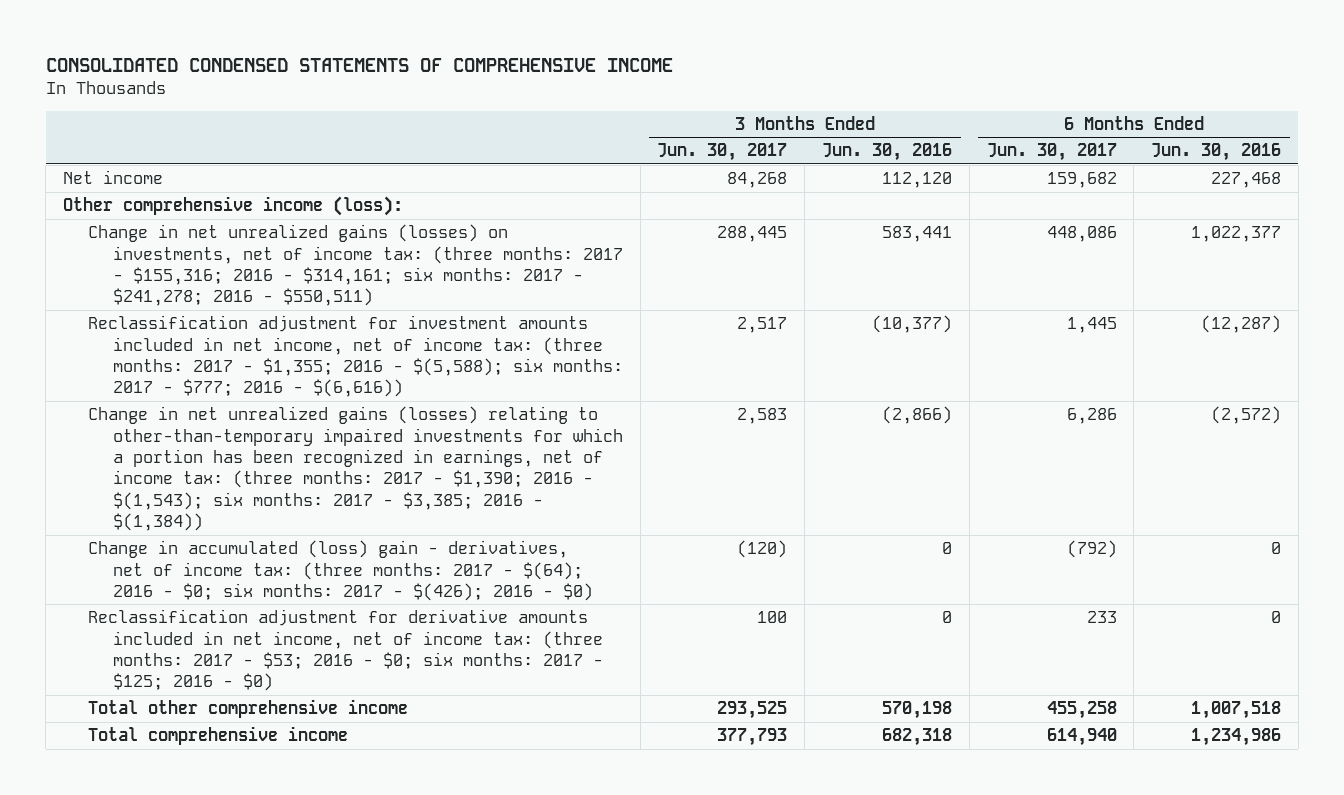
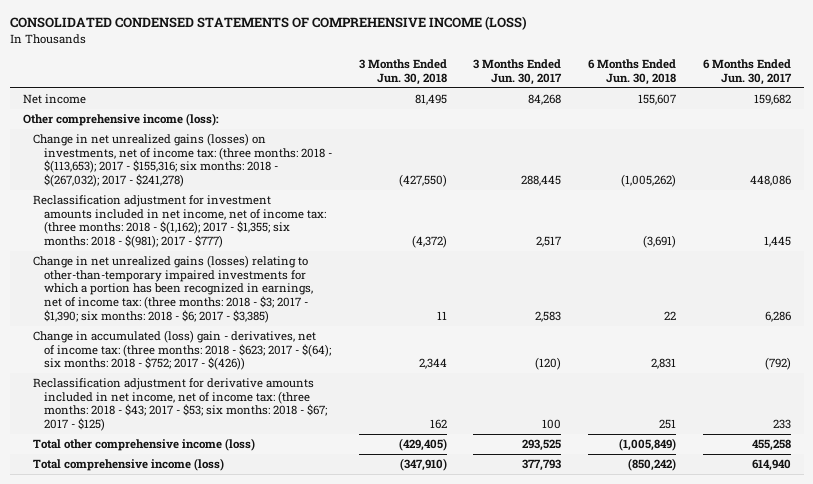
[45,57,673,72] CONSOLIDATED CONDENSED STATEMENTS OF COMPREHENSIVE INCOME -> [9,16,527,31] CONSOLIDATED CONDENSED STATEMENTS OF COMPREHENSIVE INCOME (LOSS)
[822,143,953,162] Jun. 30, 2016 -> none
[1151,143,1282,162] Jun. 30, 2016 -> none
none -> [358,59,447,86] 3 Months Ended Jun. 30, 2018
none -> [587,59,676,86] 6 Months Ended Jun. 30, 2018
[88,224,623,307] Change in net unrealized gains (losses) on investments, net of income tax: (three months: 2017 - $155,316; 2016 - $314,161; six months: 2017 - $241,278; 2016 - $550,511) -> [33,133,333,188] Change in net unrealized gains (losses) on investments, net of income tax: (three months: 2018 - $(113,653); 2017 - $155,316; six months: 2018 - $(267,032); 2017 - $241,278)
[88,315,623,398] Reclassification adjustment for investment amounts included in net income, net of income tax: (three months: 2017 - $1,355; 2016 - $(5,588); six months: 2017 - $777; 2016 - $(6,616)) -> [33,195,327,249] Reclassification adjustment for investment amounts included in net income, net of income tax: (three months: 2018 - $(1,162); 2017 - $1,355; six months: 2018 - $(981); 2017 - $777)
[88,406,623,532] Change in net unrealized gains (losses) relating to other-than-temporary impaired investments for which a portion has been recognized in earnings, net of income tax: (three months: 2017 - $1,390; 2016 - $(1,543); six months: 2017 - $3,385; 2016 - $(1,384)) -> [33,255,314,323] Change in net unrealized gains (losses) relating to other-than-temporary impaired investments for which a portion has been recognized in earnings, net of income tax: (three months: 2018 - $3; 2017 - $1,390; six months: 2018 - $6; 2017 - $3,385)
[88,540,593,601] Change in accumulated (loss) gain - derivatives, net of income tax: (three months: 2017 - $(64); 2016 - $0; six months: 2017 - $(426); 2016 - $0) -> [33,330,332,371] Change in accumulated (loss) gain - derivatives, net of income tax: (three months: 2018 - $623; 2017 - $(64); six months: 2018 - $752; 2017 - $(426))
[88,609,603,692] Reclassification adjustment for derivative amounts included in net income, net of income tax: (three months: 2017 - $53; 2016 - $0; six months: 2017 - $125; 2016 - $0) -> [33,378,328,432] Reclassification adjustment for derivative amounts included in net income, net of income tax: (three months: 2018 - $43; 2017 - $53; six months: 2018 - $67; 2017 - $125)
[88,699,409,719] Total other comprehensive income -> [33,438,256,452] Total other comprehensive income (loss)
[88,726,349,746] Total comprehensive income -> [33,458,225,472] Total comprehensive income (loss)

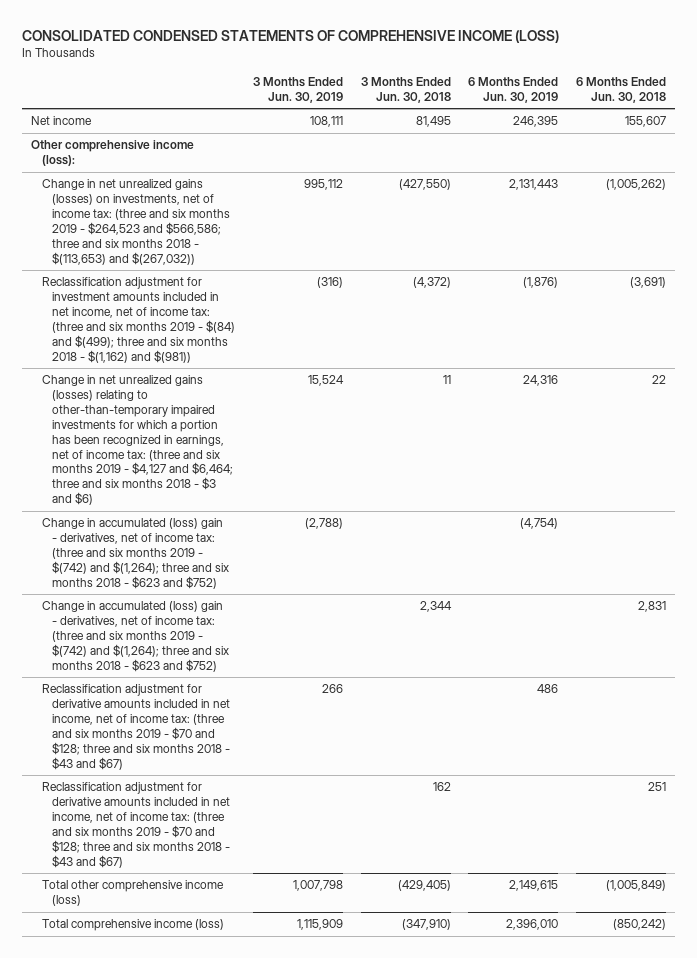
[473,59,563,86] 3 Months Ended Jun. 30, 2017 -> none
[702,59,792,86] 6 Months Ended Jun. 30, 2017 -> none
none -> [252,77,343,103] 3 Months Ended Jun. 30, 2019
none -> [468,77,559,103] 6 Months Ended Jun. 30, 2019
[33,133,333,188] Change in net unrealized gains (losses) on investments, net of income tax: (three months: 2018 - $(113,653); 2017 - $155,316; six months: 2018 - $(267,032); 2017 - $241,278) -> [41,179,231,265] Change in net unrealized gains (losses) on investments, net of income tax: (three and six months 2019 - $264,523 and $566,586; three and six months 2018 - $(113,653) and $(267,032))
[33,195,327,249] Reclassification adjustment for investment amounts included in net income, net of income tax: (three months: 2018 - $(1,162); 2017 - $1,355; six months: 2018 - $(981); 2017 - $777) -> [41,277,236,363] Reclassification adjustment for investment amounts included in net income, net of income tax: (three and six months 2019 - $(84) and $(499); three and six months 2018 - $(1,162) and $(981))
[33,255,314,323] Change in net unrealized gains (losses) relating to other-than-temporary impaired investments for which a portion has been recognized in earnings, net of income tax: (three months: 2018 - $3; 2017 - $1,390; six months: 2018 - $6; 2017 - $3,385) -> [41,375,234,506] Change in net unrealized gains (losses) relating to other-than-temporary impaired investments for which a portion has been recognized in earnings, net of income tax: (three and six months 2019 - $4,127 and $6,464; three and six months 2018 - $3 and $6)
none -> [41,518,230,589] Change in accumulated (loss) gain - derivatives, net of income tax: (three and six months 2019 - $(742) and $(1,264); three and six months 2018 - $623 and $752)
[33,330,332,371] Change in accumulated (loss) gain - derivatives, net of income tax: (three months: 2018 - $623; 2017 - $(64); six months: 2018 - $752; 2017 - $(426)) -> [41,601,230,672] Change in accumulated (loss) gain - derivatives, net of income tax: (three and six months 2019 - $(742) and $(1,264); three and six months 2018 - $623 and $752)
none -> [41,684,231,770] Reclassification adjustment for derivative amounts included in net income, net of income tax: (three and six months 2019 - $70 and $128; three and six months 2018 - $43 and $67)
[33,378,328,432] Reclassification adjustment for derivative amounts included in net income, net of income tax: (three months: 2018 - $43; 2017 - $53; six months: 2018 - $67; 2017 - $125) -> [41,782,231,868] Reclassification adjustment for derivative amounts included in net income, net of income tax: (three and six months 2019 - $70 and $128; three and six months 2018 - $43 and $67)

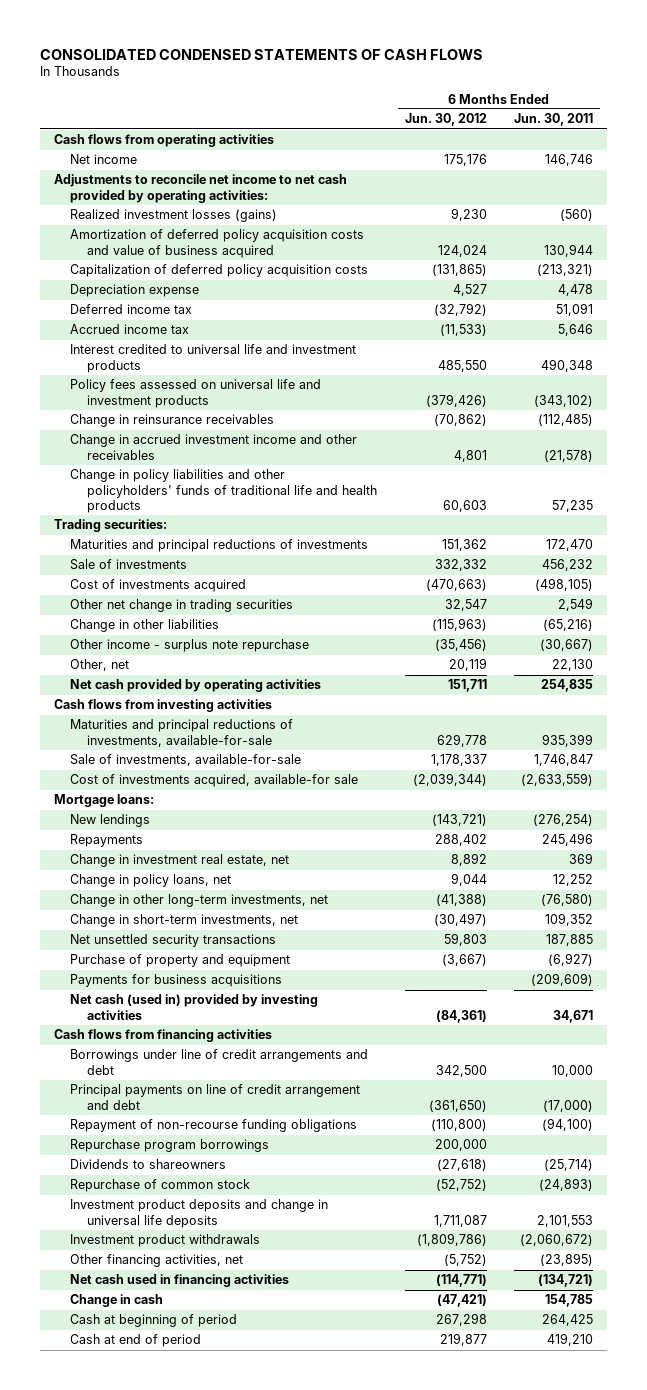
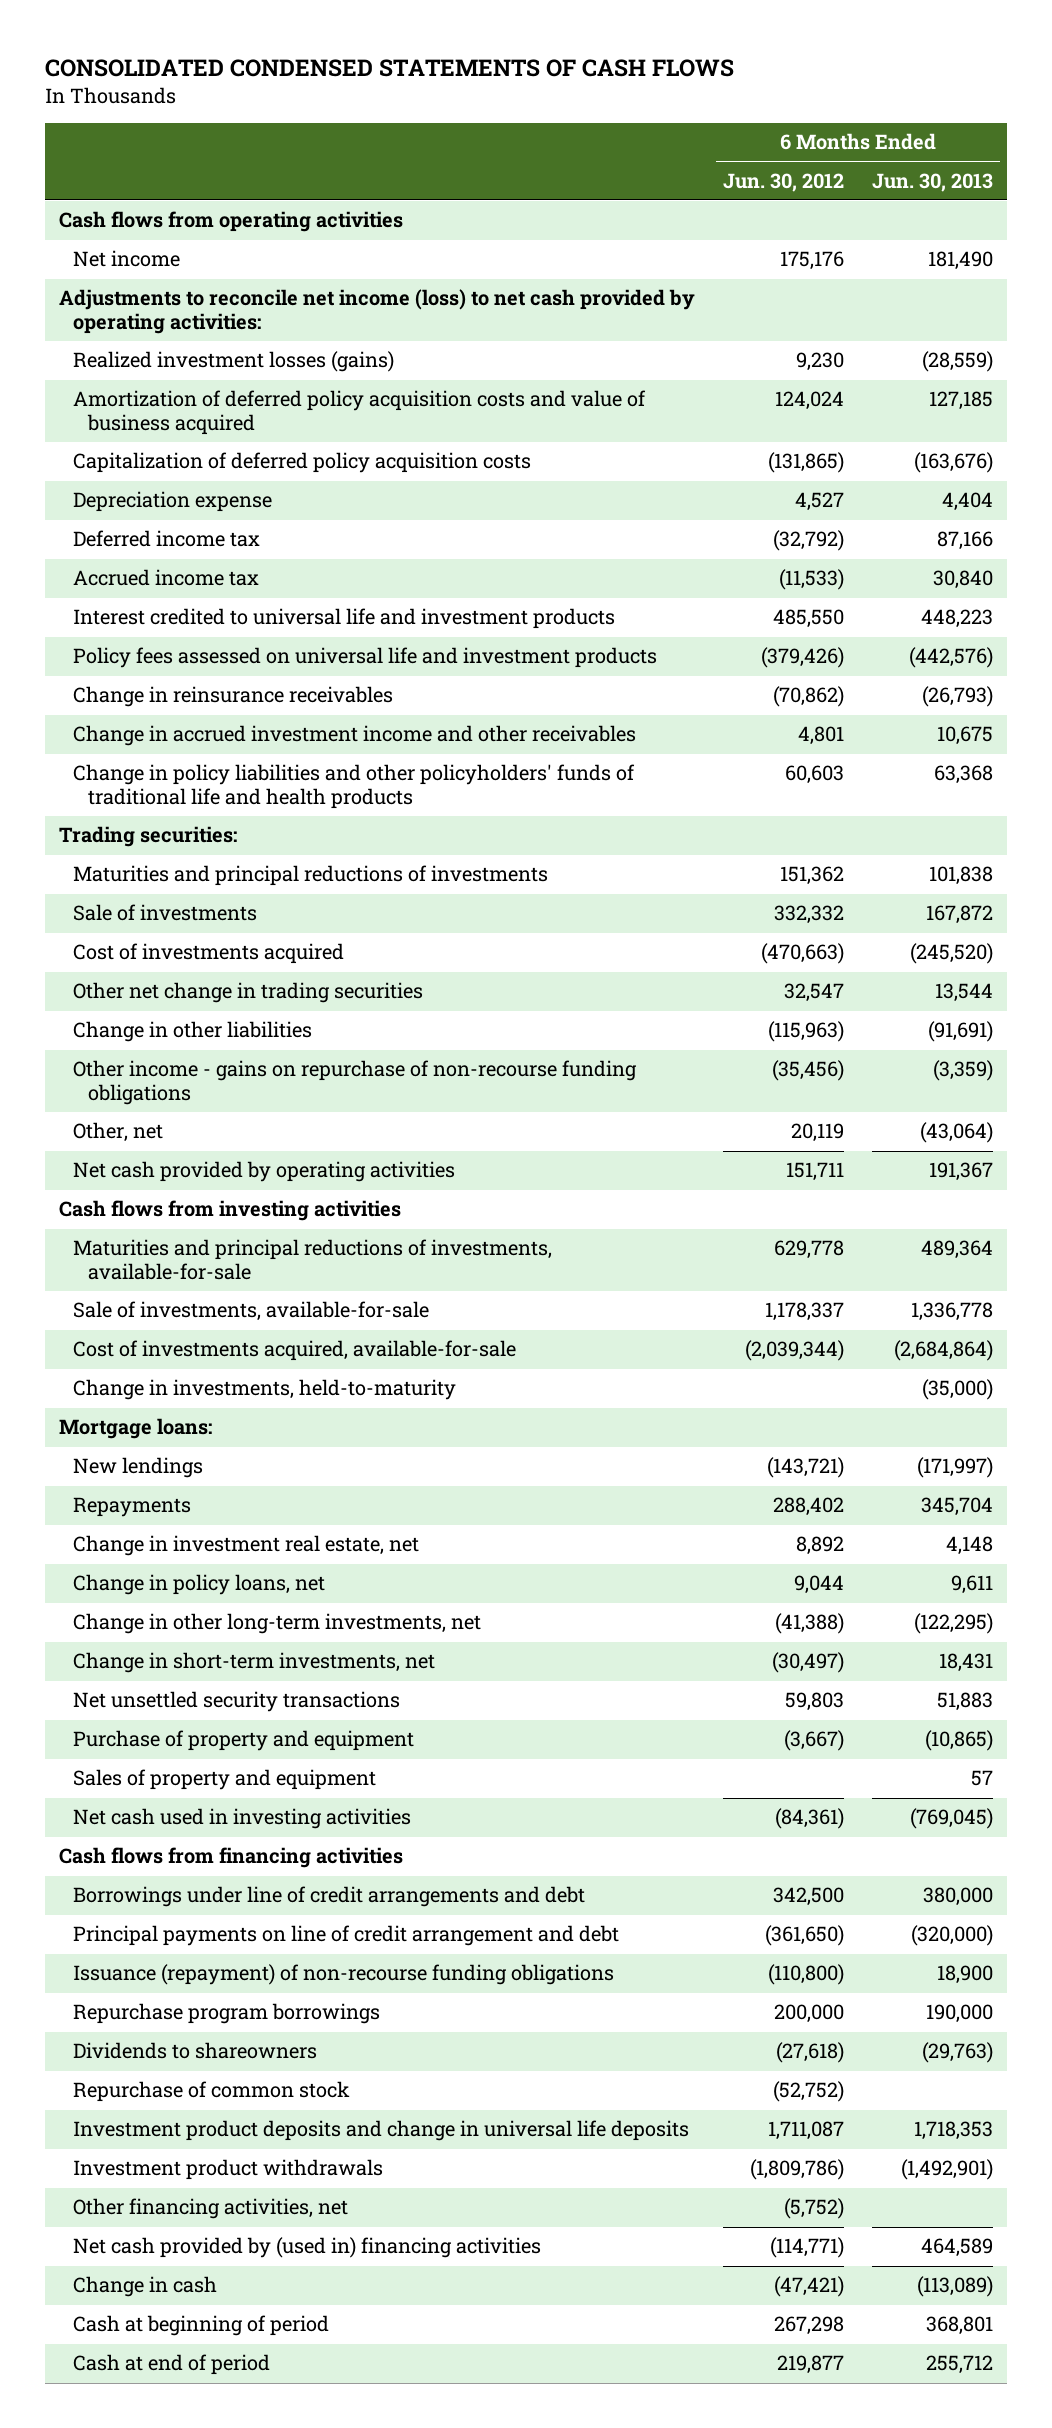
[514,113,594,127] Jun. 30, 2011 -> none
none -> [871,172,993,192] Jun. 30, 2013
[53,174,347,203] Adjustments to reconcile net income to net cash provided by operating activities: -> [58,289,695,335] Adjustments to reconcile net income (loss) to net cash provided by operating activities:
[70,639,310,653] Other income - surplus note repurchase -> [73,1060,638,1106] Other income - gains on repurchase of non-recourse funding obligations
[70,774,359,788] Cost of investments acquired, available-for sale -> [73,1340,517,1362] Cost of investments acquired, available-for-sale
none -> [73,1379,457,1401] Change in investments, held-to-maturity
[70,974,283,988] Payments for business acquisitions -> none
none -> [73,1769,377,1791] Sales of property and equipment
[70,994,319,1020] Net cash (used in) provided by investing activities -> [73,1808,412,1830] Net cash used in investing activities
[70,1119,358,1133] Repayment of non-recourse funding obligations -> [73,1964,615,1986] Issuance (repayment) of non-recourse funding obligations
[70,1274,290,1288] Net cash used in financing activities -> [73,2237,542,2259] Net cash provided by (used in) financing activities

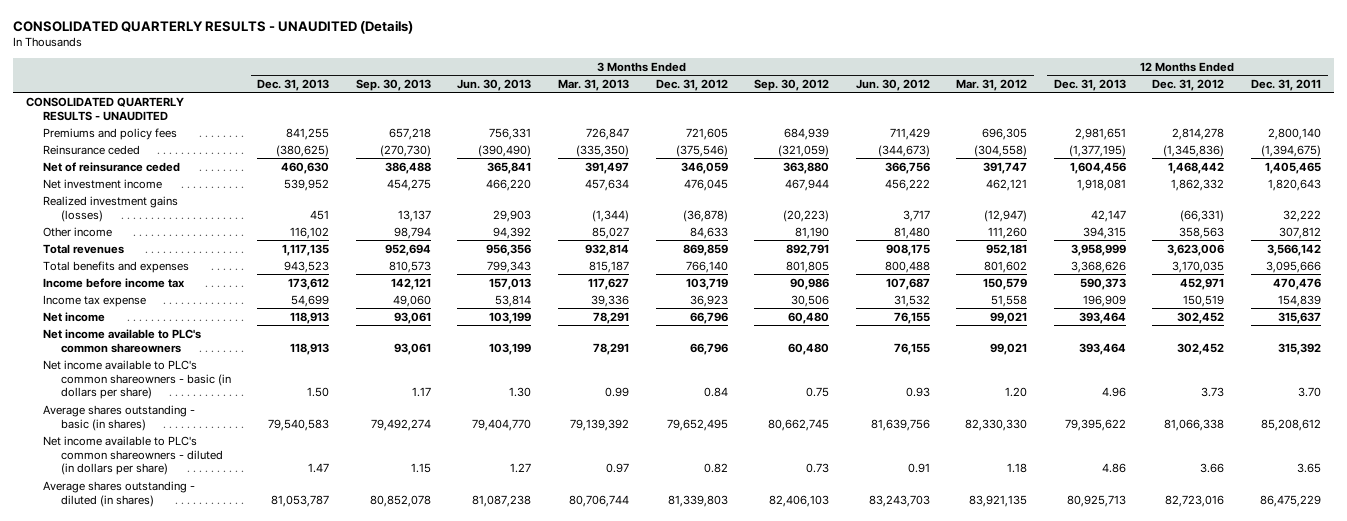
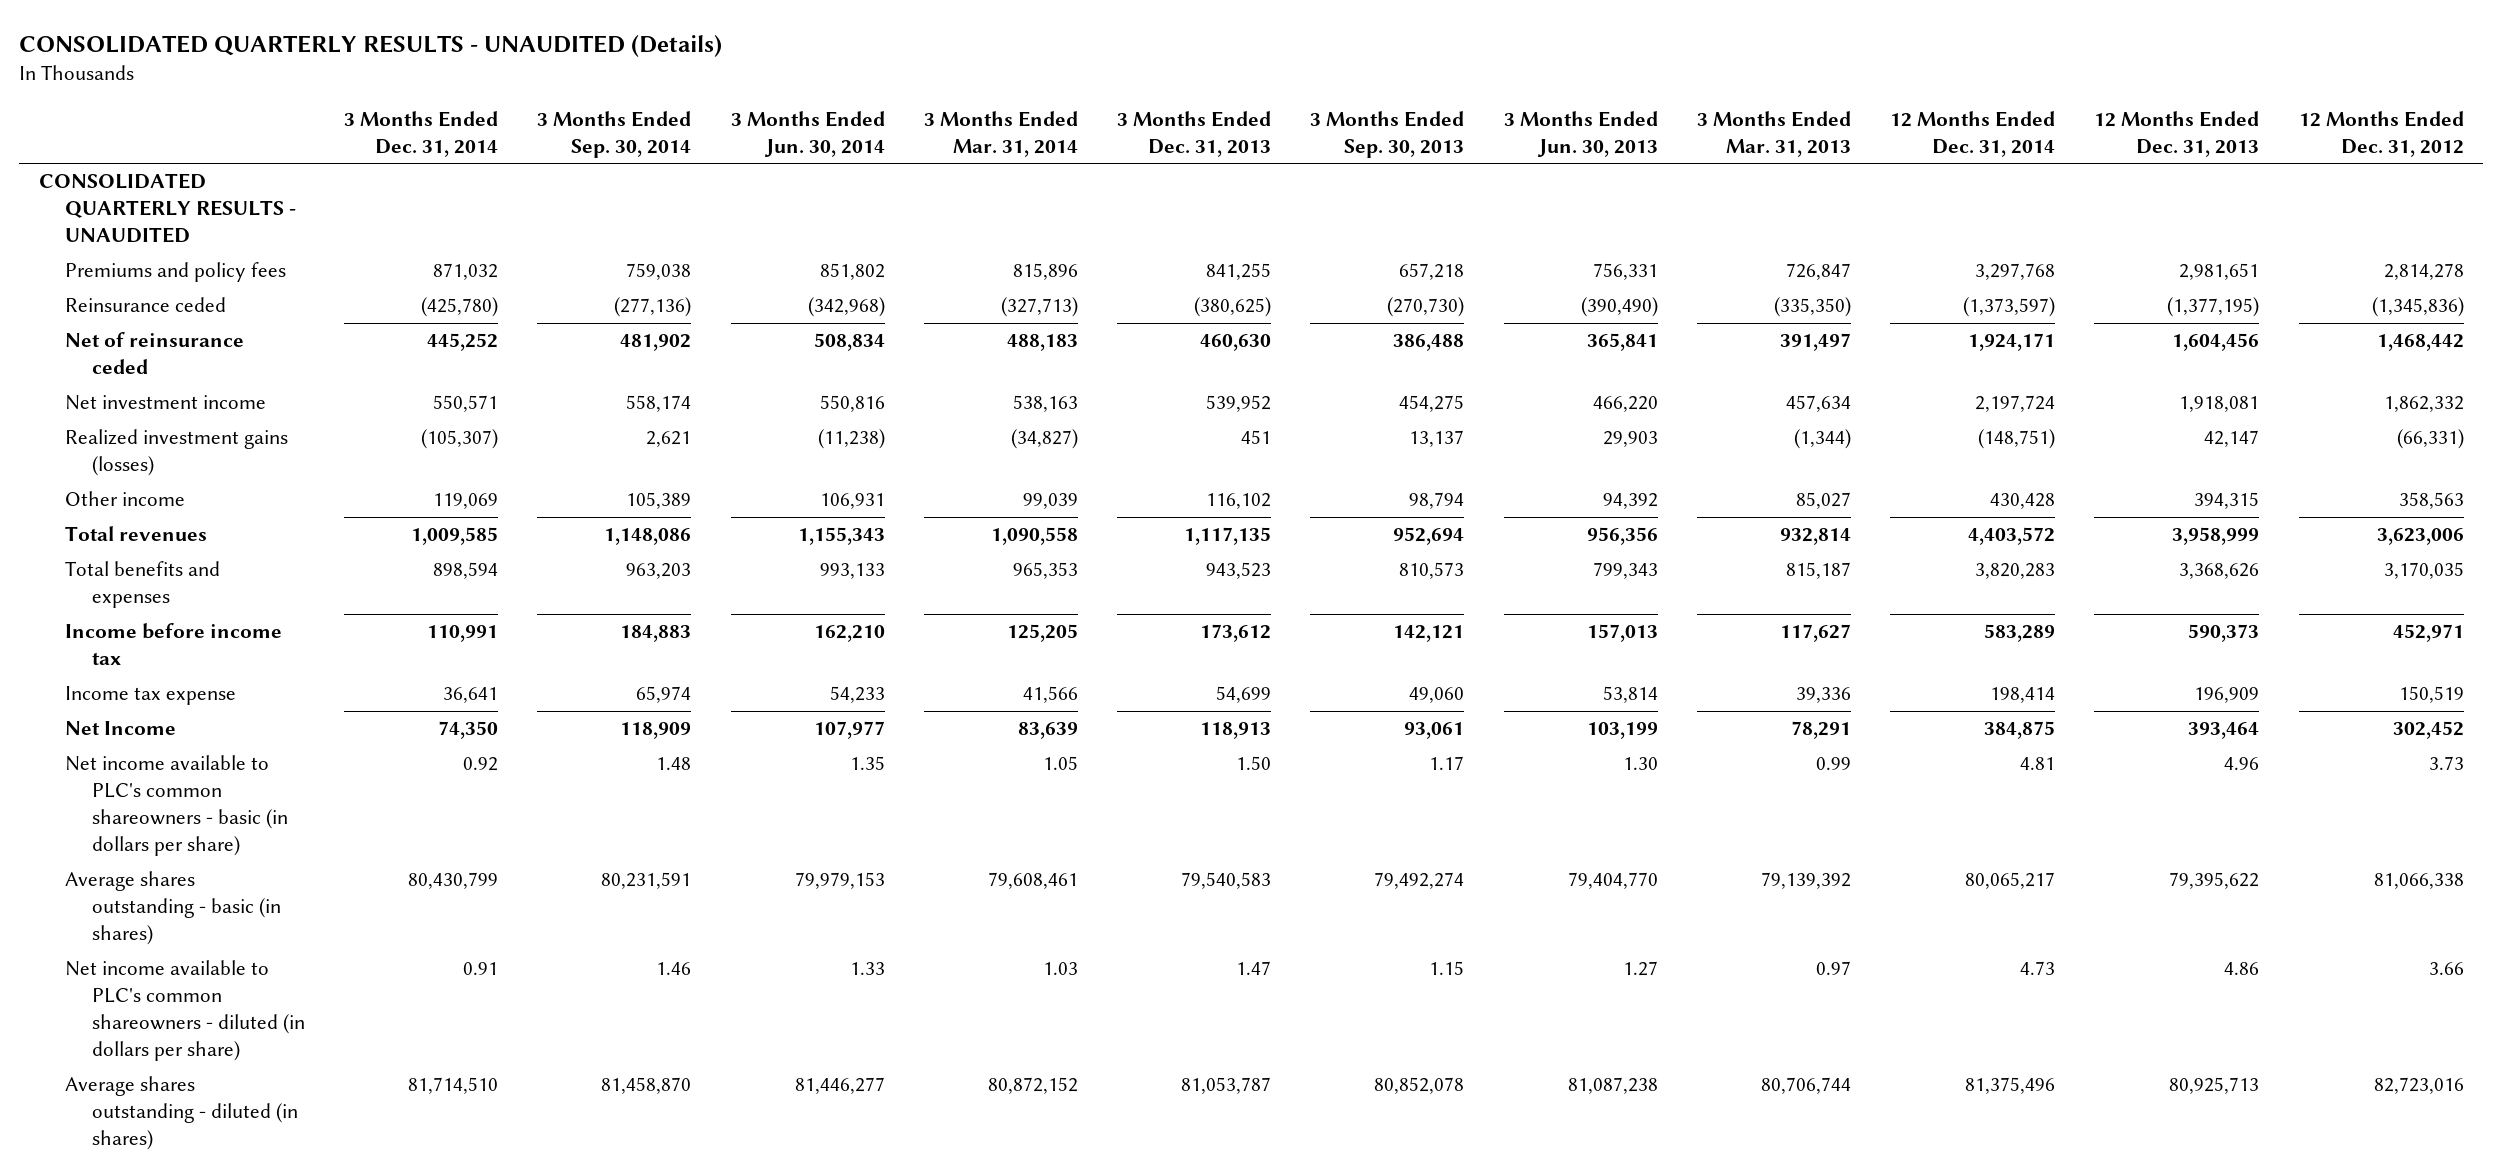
[655,78,728,91] Dec. 31, 2012 -> none
[754,78,830,91] Sep. 30, 2012 -> none
[855,78,930,91] Jun. 30, 2012 -> none
[956,78,1028,91] Mar. 31, 2012 -> none
[1251,78,1322,91] Dec. 31, 2011 -> none
none -> [344,110,499,157] 3 Months Ended Dec. 31, 2014
none -> [537,110,692,158] 3 Months Ended Sep. 30, 2014
none -> [730,110,885,157] 3 Months Ended Jun. 30, 2014
none -> [923,110,1078,157] 3 Months Ended Mar. 31, 2014
none -> [1890,110,2056,157] 12 Months Ended Dec. 31, 2014
[43,311,106,322] Net income -> none
[43,328,202,353] Net income available to PLC's common shareowners -> [65,721,177,736] Net Income

